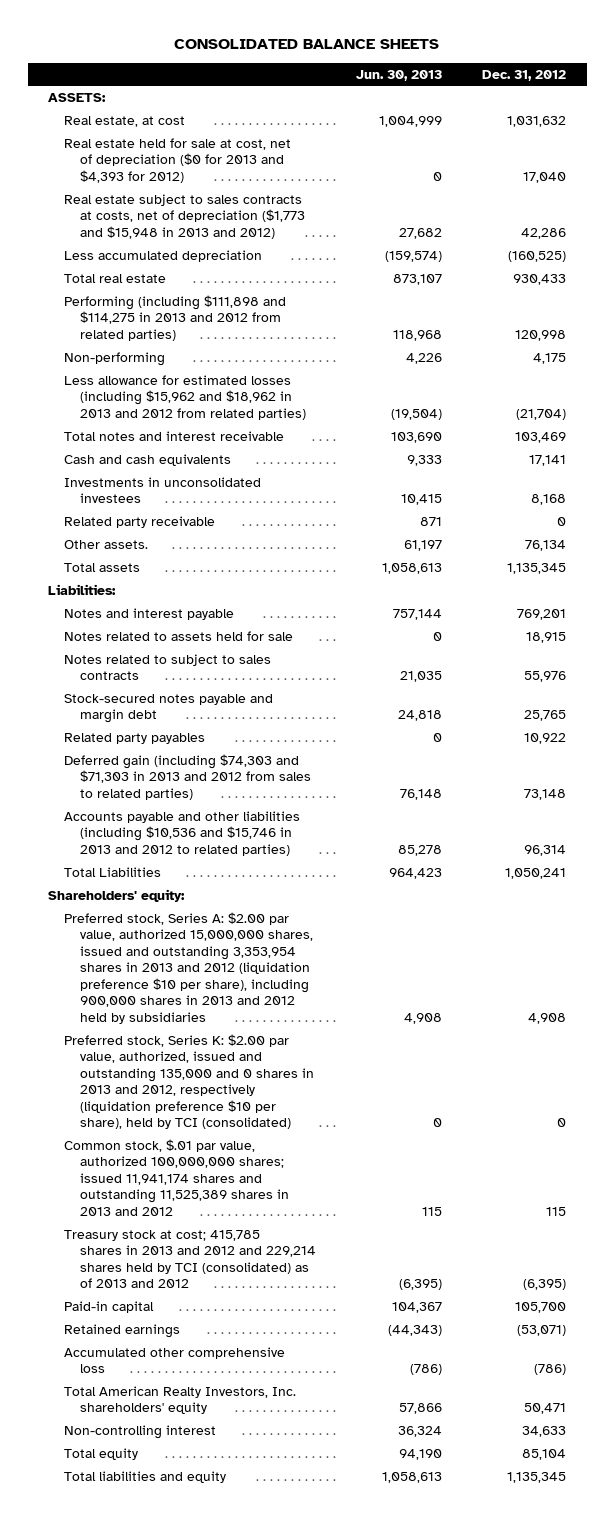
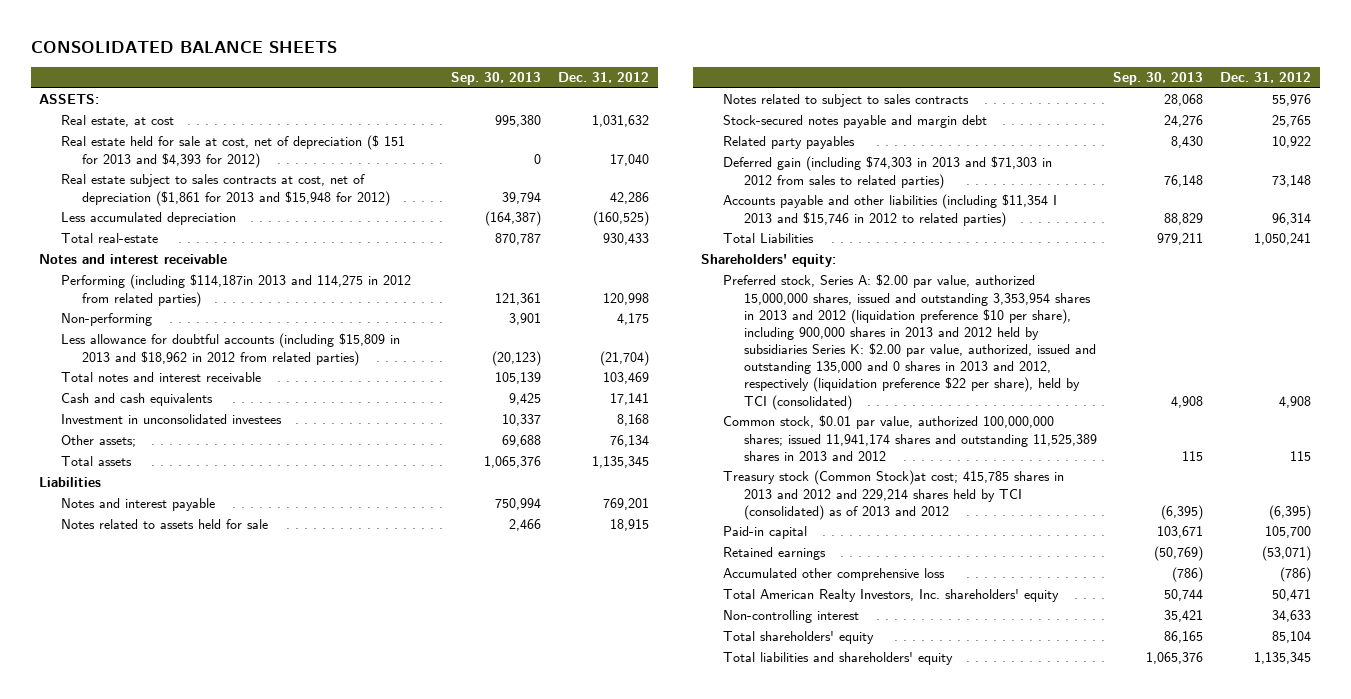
[356,69,443,81] Jun. 30, 2013 -> none
none -> [451,72,542,86] Sep. 30, 2013
[64,137,292,183] Real estate held for sale at cost, net of depreciation ($0 for 2013 and $4,393 for 2012) -> [60,135,405,168] Real estate held for sale at cost, net of depreciation ($ 151 for 2013 and $4,393 for 2012)
[64,193,306,239] Real estate subject to sales contracts at costs, net of depreciation ($1,773 and $15,948 in 2013 and 2012) -> [60,174,390,206] Real estate subject to sales contracts at cost, net of depreciation ($1,861 for 2013 and $15,948 for 2012)
[64,273,167,283] Total real estate -> [60,233,158,244] Total real-estate
none -> [39,254,228,265] Notes and interest receivable
[64,294,287,341] Performing (including $111,898 and $114,275 in 2013 and 2012 from related parties) -> [60,274,411,307] Performing (including $114,187in 2013 and 114,275 in 2012 from related parties)
[64,374,307,420] Less allowance for estimated losses (including $15,962 and $18,962 in 2013 and 2012 from related parties) -> [60,333,400,366] Less allowance for doubtful accounts (including $15,809 in 2013 and $18,962 in 2012 from related parties)
[64,515,216,528] Related party receivable -> none
[64,476,262,504] Investments in unconsolidated investees -> [60,414,282,425] Investment in unconsolidated investees
[64,539,149,549] Other assets. -> [60,435,136,448] Other assets;
[47,583,116,595] Liabilities: -> [39,477,102,488] Liabilities
[64,753,312,800] Deferred gain (including $74,303 and $71,303 in 2013 and 2012 from sales to related parties) -> [722,156,1052,189] Deferred gain (including $74,303 in 2013 and $71,303 in 2012 from sales to related parties)
[64,810,301,856] Accounts payable and other liabilities (including $10,536 and $15,746 in 2013 and 2012 to related parties) -> [722,194,1057,227] Accounts payable and other liabilities (including $11,354 I 2013 and $15,746 in 2012 to related parties)
[64,1033,315,1130] Preferred stock, Series K: $2.00 par value, authorized, issued and outstanding 135,000 and 0 shares in 2013 and 2012, respectively (liquidation preference $10 per share), held by TCI (consolidated) -> none
[64,911,314,1024] Preferred stock, Series A: $2.00 par value, authorized 15,000,000 shares, issued and outstanding 3,353,954 shares in 2013 and 2012 (liquidation preference $10 per share), including 900,000 shares in 2013 and 2012 held by subsidiaries -> [722,274,1096,410] Preferred stock, Series A: $2.00 par value, authorized 15,000,000 shares, issued and outstanding 3,353,954 shares in 2013 and 2012 (liquidation preference $10 per share), including 900,000 shares in 2013 and 2012 held by subsidiaries Series K: $2.00 par value, authorized, issued and outstanding 135,000 and 0 shares in 2013 and 2012, respectively (liquidation preference $22 per share), held by TCI (consolidated)
[64,1138,290,1216] Common stock, $.01 par value, authorized 100,000,000 shares; issued 11,941,174 shares and outstanding 11,525,389 shares in 2013 and 2012 -> [722,415,1097,461] Common stock, $0.01 par value, authorized 100,000,000 shares; issued 11,941,174 shares and outstanding 11,525,389 shares in 2013 and 2012
[64,1229,317,1289] Treasury stock at cost; 415,785 shares in 2013 and 2012 and 229,214 shares held by TCI (consolidated) as of 2013 and 2012 -> [722,470,1064,520] Treasury stock (Common Stock)at cost; 415,785 shares in 2013 and 2012 and 229,214 shares held by TCI (consolidated) as of 2013 and 2012
[64,1447,139,1460] Total equity -> [722,631,874,645] Total shareholders' equity
[64,1470,227,1483] Total liabilities and equity -> [722,652,953,666] Total liabilities and shareholders' equity

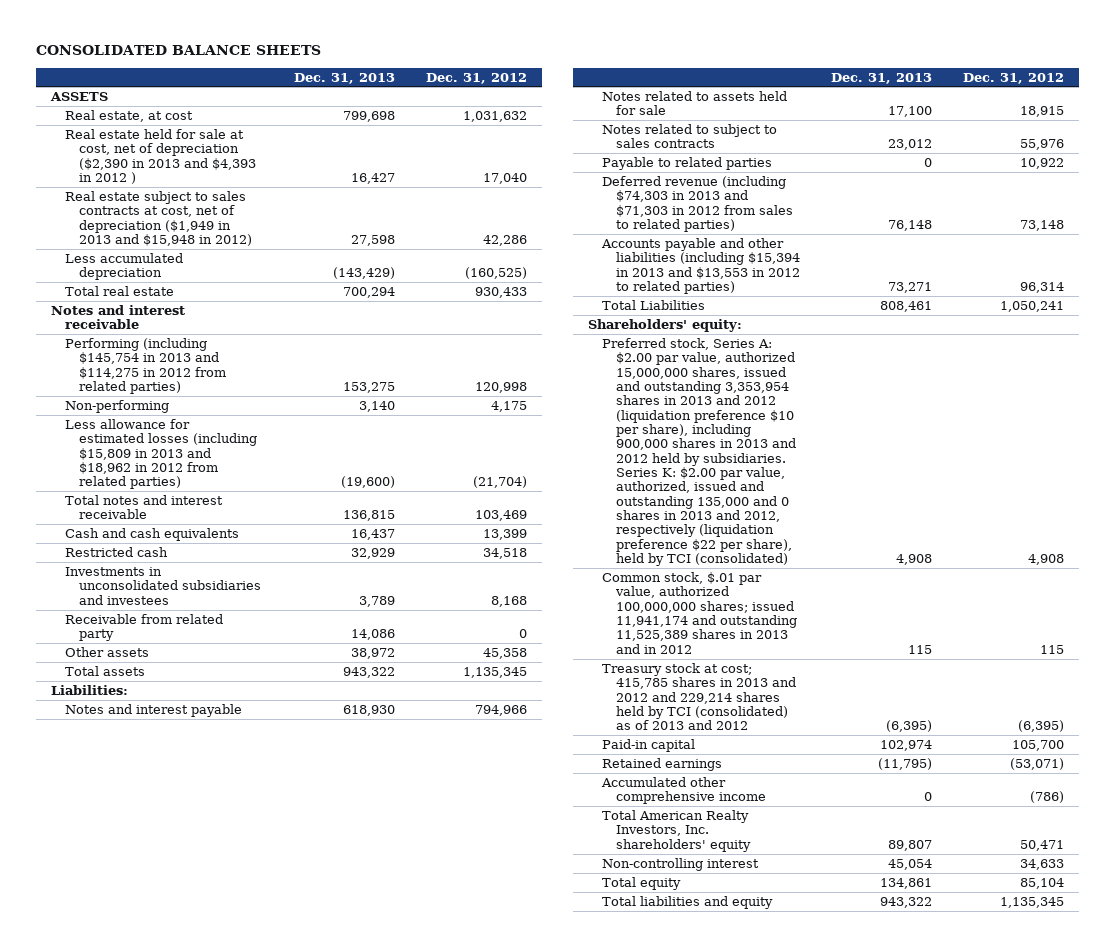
[451,72,542,86] Sep. 30, 2013 -> none
none -> [294,72,396,84] Dec. 31, 2013
[39,94,100,105] ASSETS: -> [50,91,109,101] ASSETS
[60,135,405,168] Real estate held for sale at cost, net of depreciation ($ 151 for 2013 and $4,393 for 2012) -> [65,128,257,184] Real estate held for sale at cost, net of depreciation ($2,390 in 2013 and $4,393 in 2012 )
[60,174,390,206] Real estate subject to sales contracts at cost, net of depreciation ($1,861 for 2013 and $15,948 for 2012) -> [65,190,253,246] Real estate subject to sales contracts at cost, net of depreciation ($1,949 in 2013 and $15,948 in 2012)
[60,233,158,244] Total real-estate -> [65,285,175,296] Total real estate
[60,274,411,307] Performing (including $114,187in 2013 and 114,275 in 2012 from related parties) -> [65,337,227,394] Performing (including $145,754 in 2013 and $114,275 in 2012 from related parties)
[60,333,400,366] Less allowance for doubtful accounts (including $15,809 in 2013 and $18,962 in 2012 from related parties) -> [65,418,258,490] Less allowance for estimated losses (including $15,809 in 2013 and $18,962 in 2012 from related parties)
[610,393,650,406] 17,141 -> [482,528,527,540] 13,399
none -> [65,546,169,557] Restricted cash
[60,414,282,425] Investment in unconsolidated investees -> [65,566,262,605] Investments in unconsolidated subsidiaries and investees
none -> [65,613,224,642] Receivable from related party
[60,435,136,448] Other assets; -> [65,646,150,657] Other assets
[610,435,650,448] 76,134 -> [482,647,527,659] 45,358
[39,477,102,488] Liabilities -> [51,684,129,695] Liabilities:
[603,498,650,511] 769,201 -> [474,704,527,716] 794,966
[722,115,987,129] Stock-secured notes payable and margin debt -> none
[722,136,855,150] Related party payables -> [602,156,773,170] Payable to related parties
[722,156,1052,189] Deferred gain (including $74,303 in 2013 and $71,303 in 2012 from sales to related parties) -> [602,175,794,232] Deferred revenue (including $74,303 in 2013 and $71,303 in 2012 from sales to related parties)
[722,194,1057,227] Accounts payable and other liabilities (including $11,354 I 2013 and $15,746 in 2012 to related parties) -> [601,237,801,294] Accounts payable and other liabilities (including $15,394 in 2013 and $13,553 in 2012 to related parties)
[722,274,1096,410] Preferred stock, Series A: $2.00 par value, authorized 15,000,000 shares, issued and outstanding 3,353,954 shares in 2013 and 2012 (liquidation preference $10 per share), including 900,000 shares in 2013 and 2012 held by subsidiaries Series K: $2.00 par value, authorized, issued and outstanding 135,000 and 0 shares in 2013 and 2012, respectively (liquidation preference $22 per share), held by TCI (consolidated) -> [602,337,797,567] Preferred stock, Series A: $2.00 par value, authorized 15,000,000 shares, issued and outstanding 3,353,954 shares in 2013 and 2012 (liquidation preference $10 per share), including 900,000 shares in 2013 and 2012 held by subsidiaries. Series K: $2.00 par value, authorized, issued and outstanding 135,000 and 0 shares in 2013 and 2012, respectively (liquidation preference $22 per share), held by TCI (consolidated)
[722,415,1097,461] Common stock, $0.01 par value, authorized 100,000,000 shares; issued 11,941,174 shares and outstanding 11,525,389 shares in 2013 and 2012 -> [602,571,798,654] Common stock, $.01 par value, authorized 100,000,000 shares; issued 11,941,174 and outstanding 11,525,389 shares in 2013 and in 2012
[722,470,1064,520] Treasury stock (Common Stock)at cost; 415,785 shares in 2013 and 2012 and 229,214 shares held by TCI (consolidated) as of 2013 and 2012 -> [602,662,797,731] Treasury stock at cost; 415,785 shares in 2013 and 2012 and 229,214 shares held by TCI (consolidated) as of 2013 and 2012
[722,568,945,582] Accumulated other comprehensive loss -> [601,776,767,805] Accumulated other comprehensive income
[722,631,874,645] Total shareholders' equity -> [602,876,682,890] Total equity
[722,652,953,666] Total liabilities and shareholders' equity -> [602,895,774,909] Total liabilities and equity

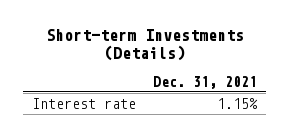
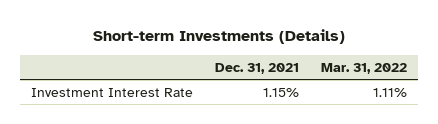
none -> [320,62,407,74] Mar. 31, 2022
[31,97,136,109] Interest rate -> [31,87,194,97] Investment Interest Rate

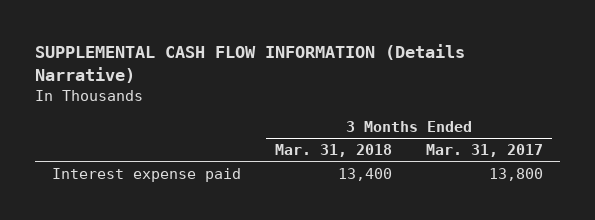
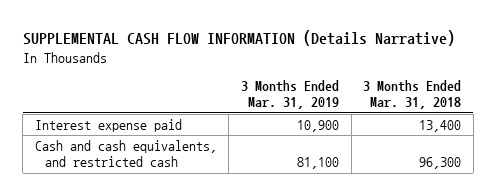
[426,144,544,158] Mar. 31, 2017 -> none
none -> [241,79,340,110] 3 Months Ended Mar. 31, 2019
none -> [34,139,217,168] Cash and cash equivalents, and restricted cash

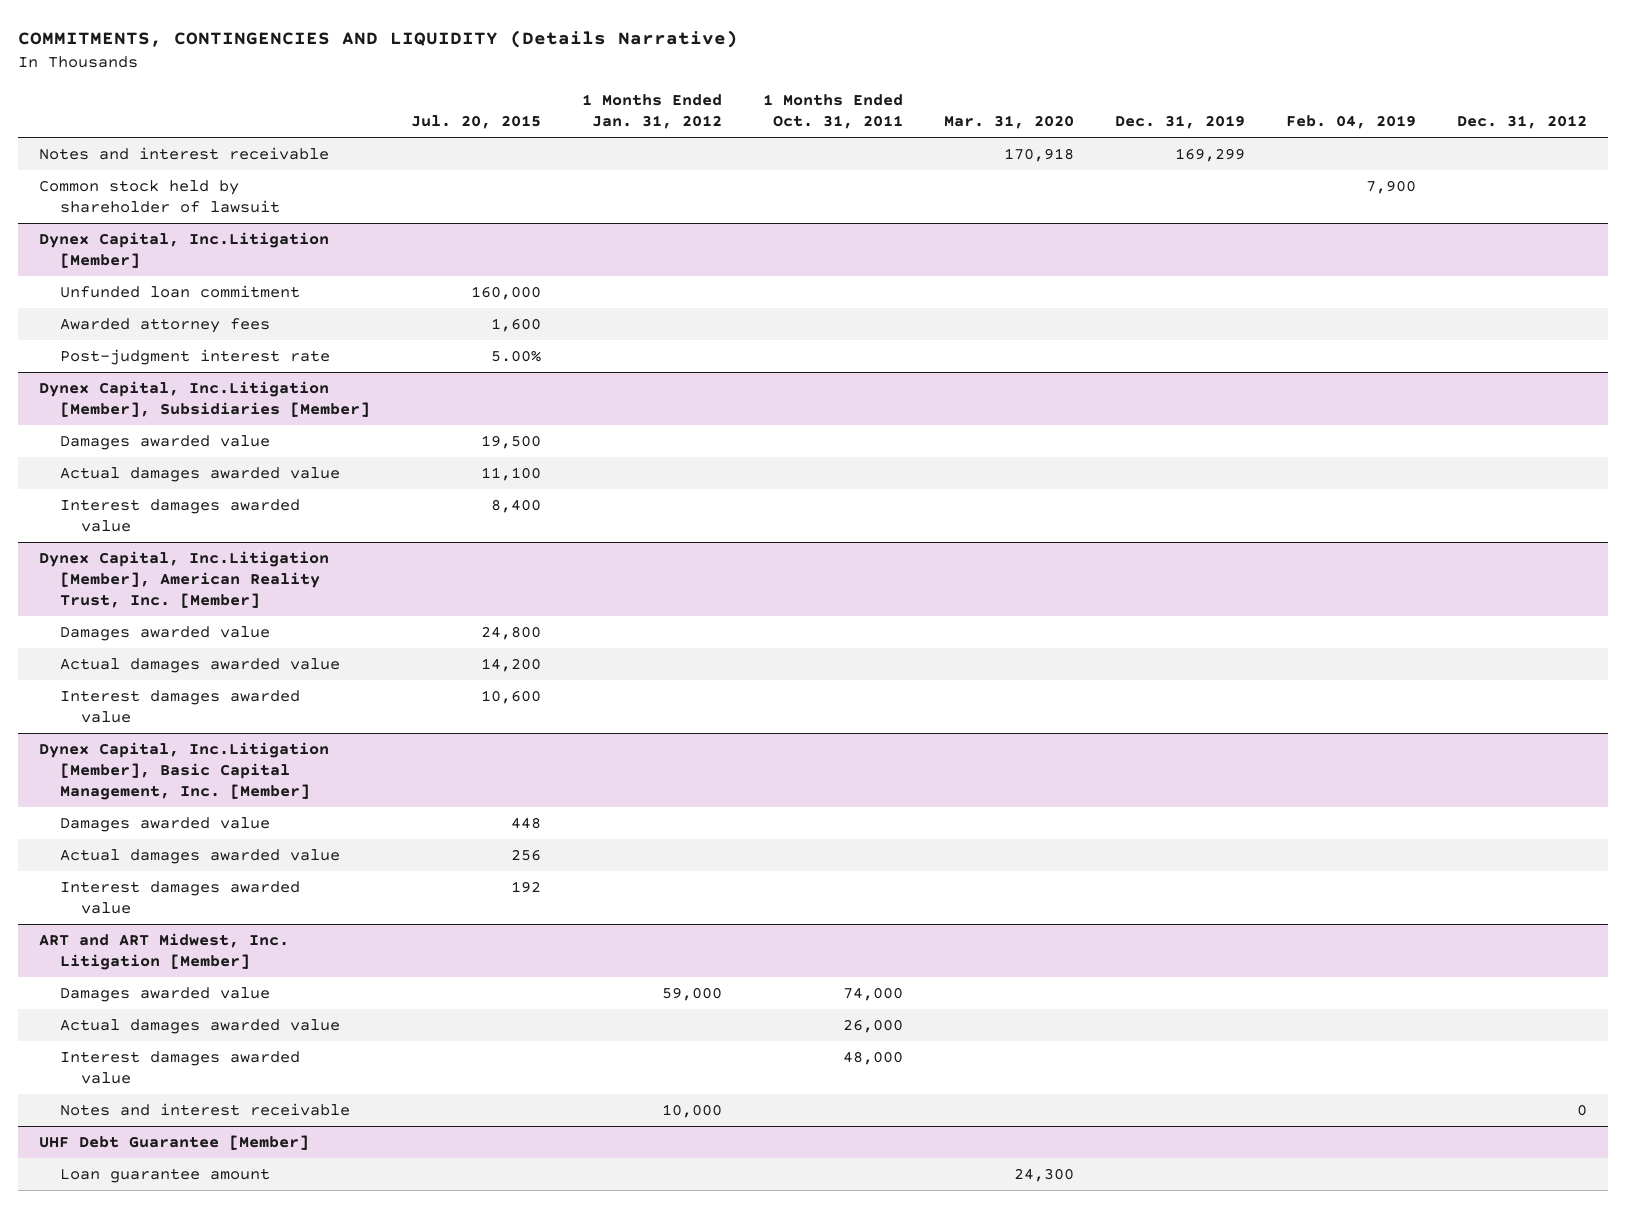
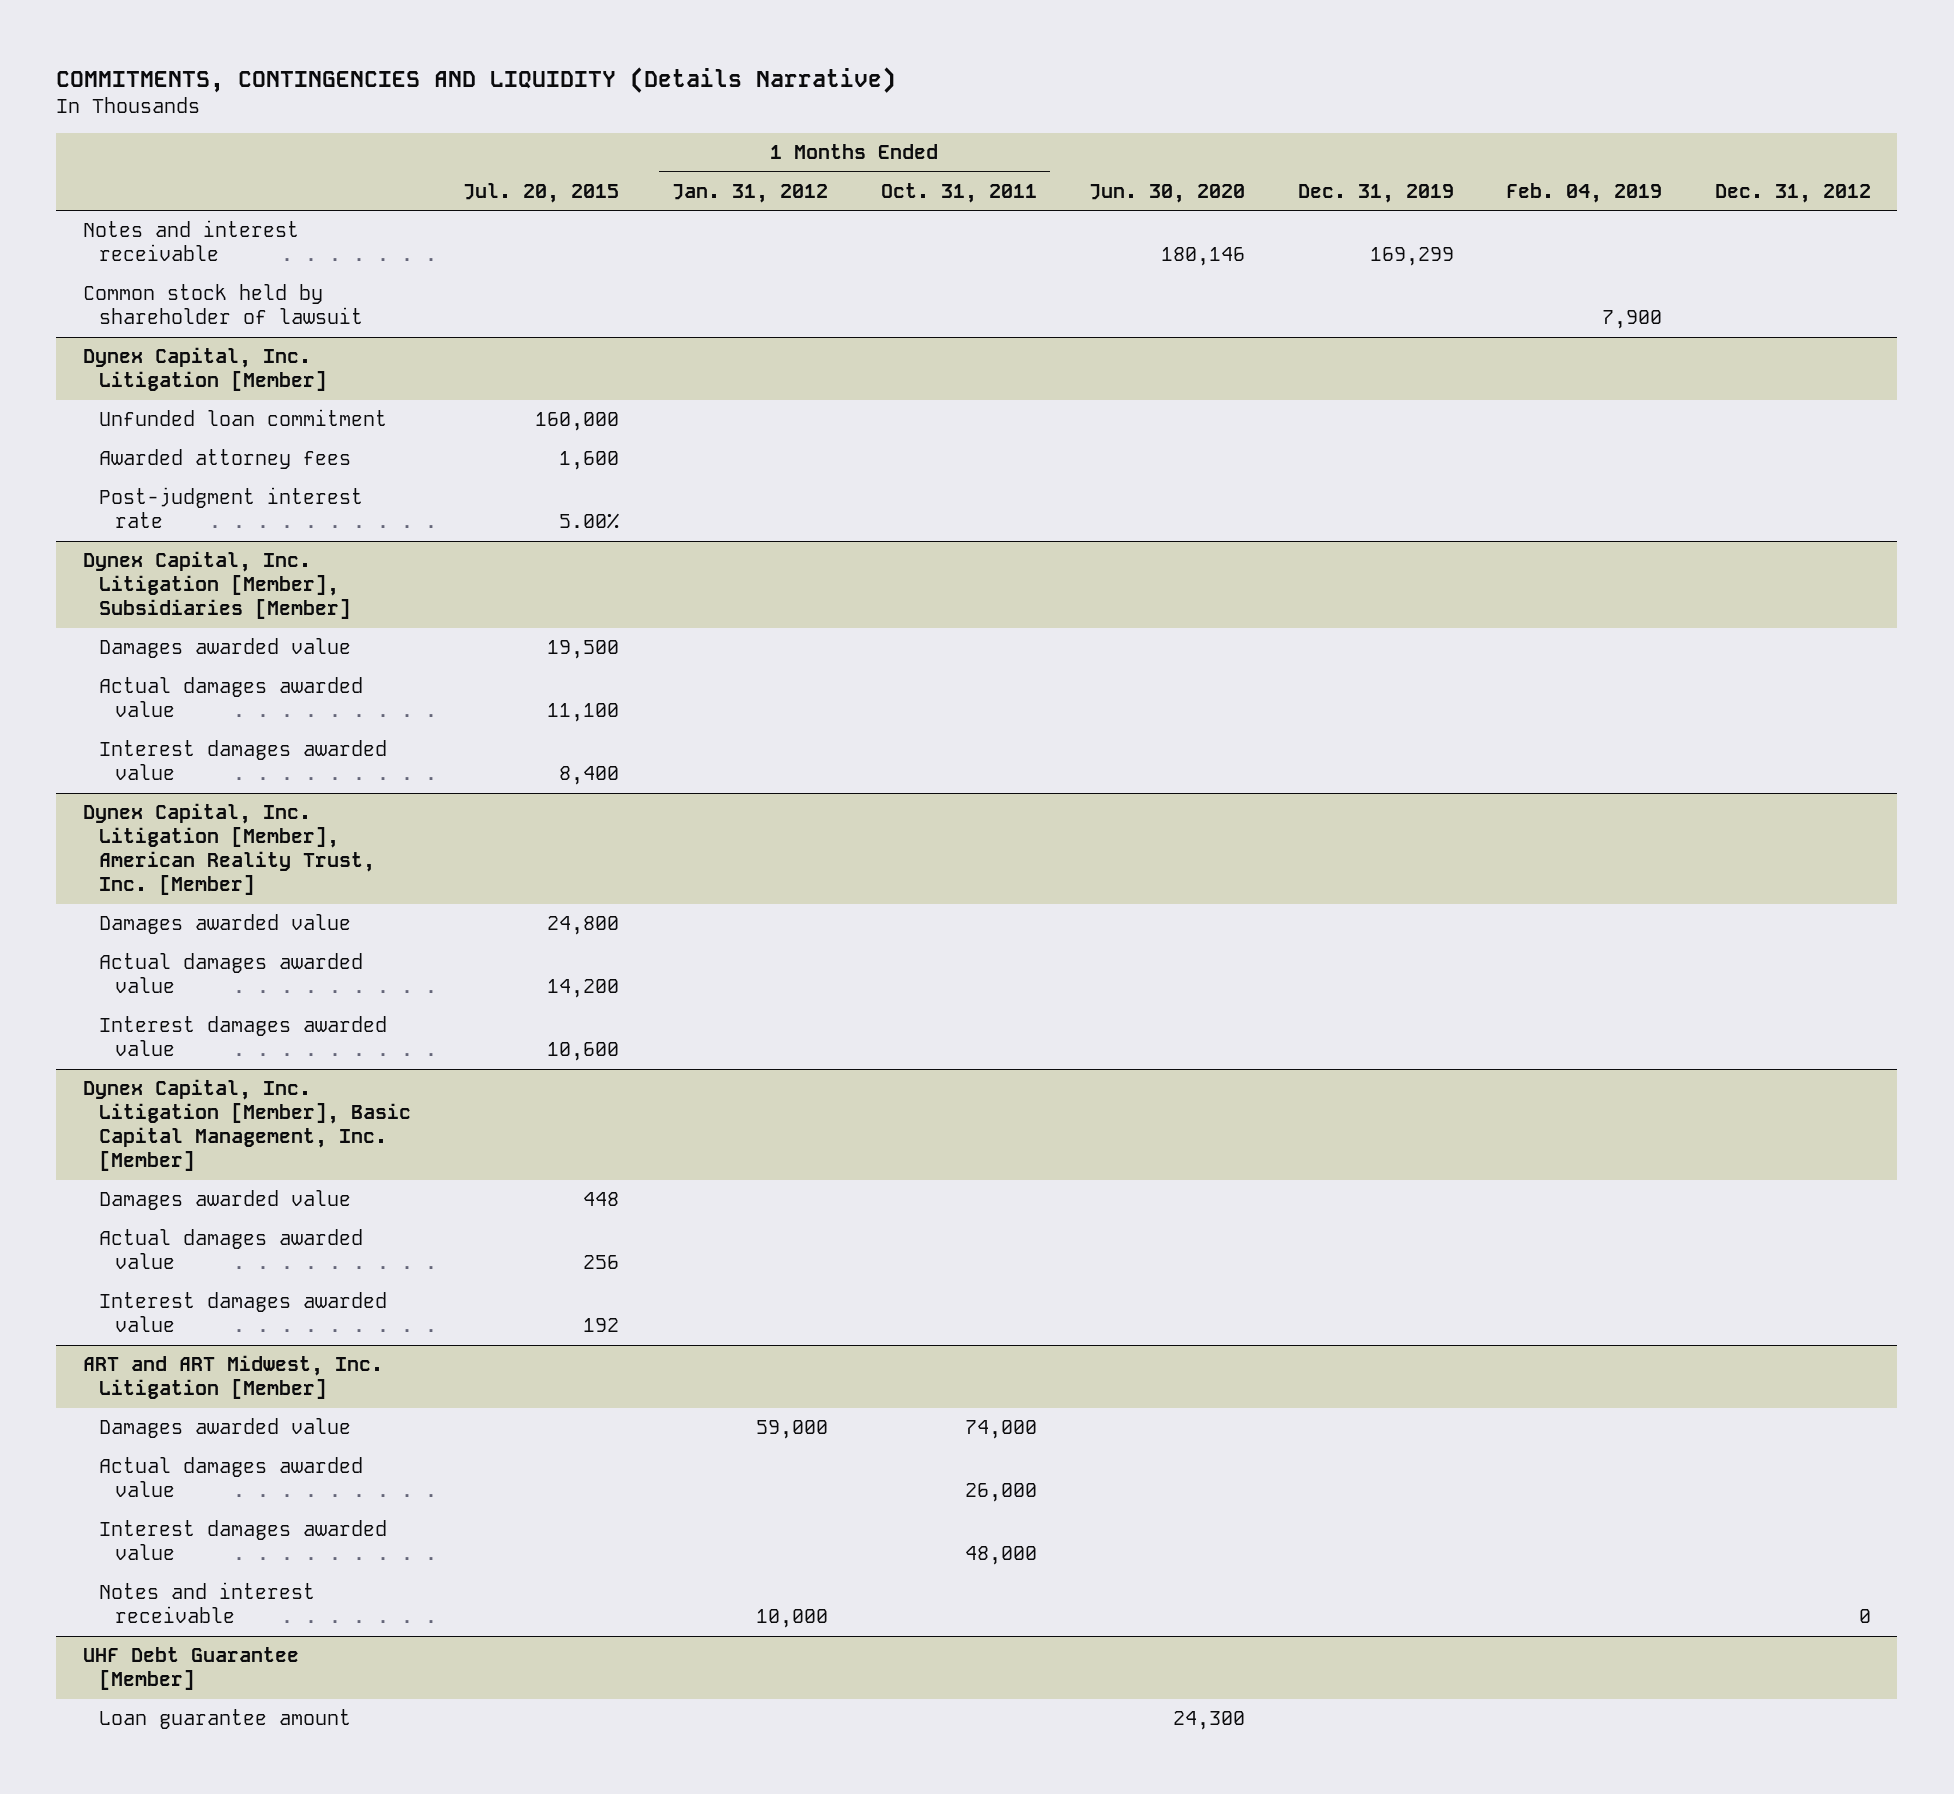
[944,115,1075,130] Mar. 31, 2020 -> none
none -> [1089,183,1246,203] Jun. 30, 2020
[38,231,329,269] Dynex Capital, Inc.Litigation [Member] -> [82,347,327,392] Dynex Capital, Inc. Litigation [Member]
[38,380,370,418] Dynex Capital, Inc.Litigation [Member], Subsidiaries [Member] -> [82,551,351,620] Dynex Capital, Inc. Litigation [Member], Subsidiaries [Member]
[38,550,329,609] Dynex Capital, Inc.Litigation [Member], American Reality Trust, Inc. [Member] -> [82,803,375,896] Dynex Capital, Inc. Litigation [Member], American Reality Trust, Inc. [Member]
[38,741,329,801] Dynex Capital, Inc.Litigation [Member], Basic Capital Management, Inc. [Member] -> [82,1079,411,1172] Dynex Capital, Inc. Litigation [Member], Basic Capital Management, Inc. [Member]

